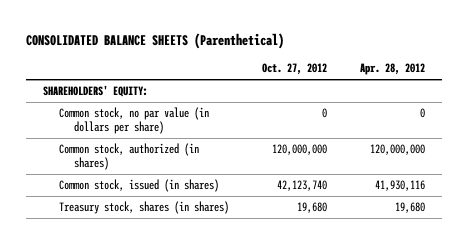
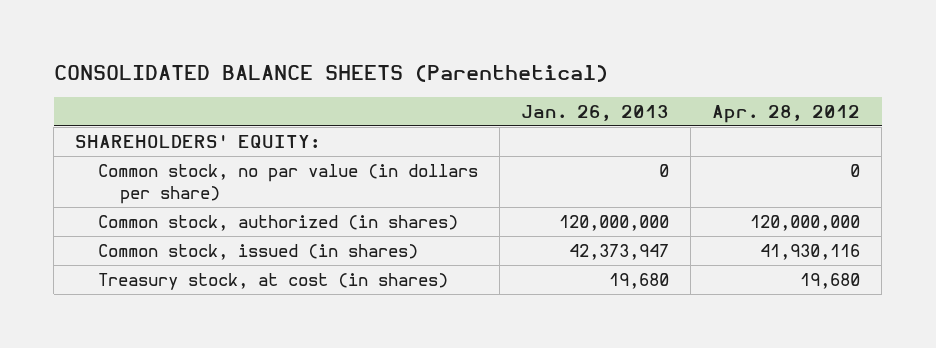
[261,63,327,76] Oct. 27, 2012 -> none
none -> [520,104,669,121] Jan. 26, 2013
[58,201,229,215] Treasury stock, shares (in shares) -> [97,272,448,290] Treasury stock, at cost (in shares)

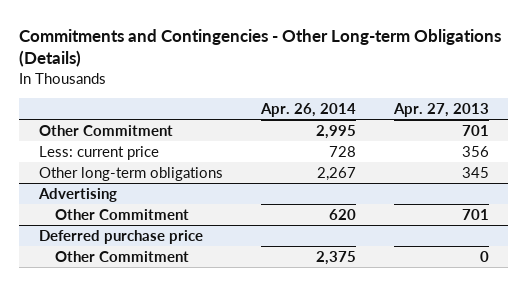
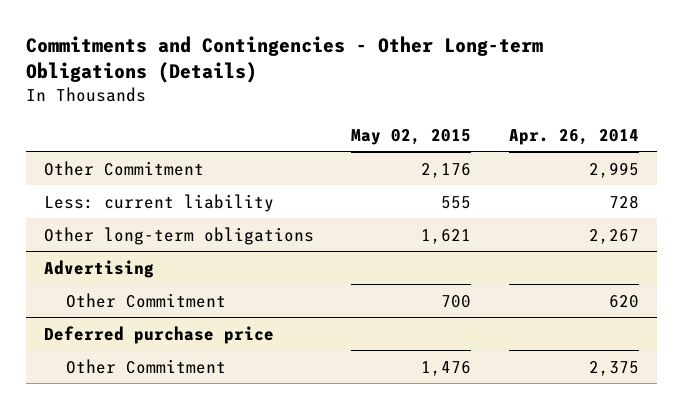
[392,102,489,117] Apr. 27, 2013 -> none
none -> [351,128,472,145] May 02, 2015
[38,145,159,160] Less: current price -> [44,193,275,212] Less: current liability

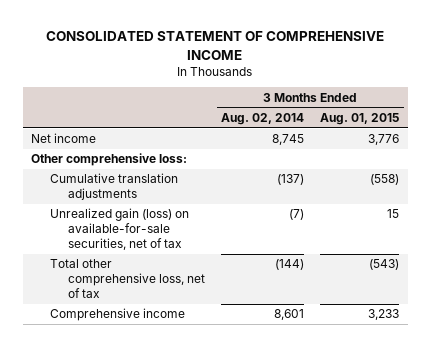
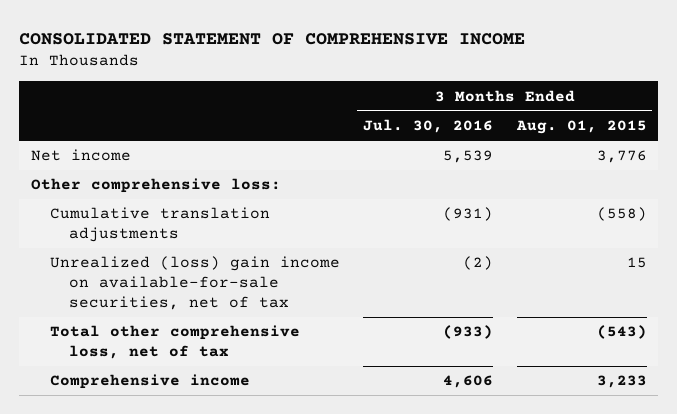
[221,113,305,126] Aug. 02, 2014 -> none
none -> [363,119,494,134] Jul. 30, 2016
[49,208,189,251] Unrealized gain (loss) on available-for-sale securities, net of tax -> [49,256,340,311] Unrealized (loss) gain income on available-for-sale securities, net of tax

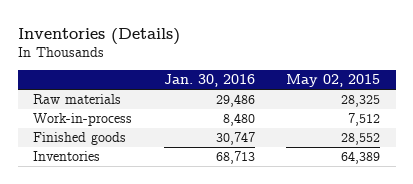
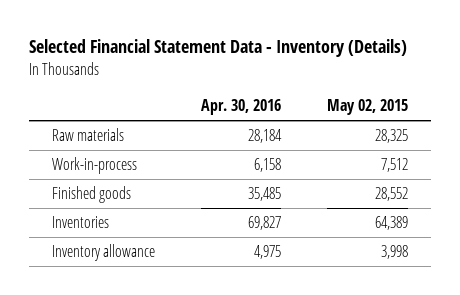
[17,27,180,45] Inventories (Details) -> [28,39,407,58] Selected Financial Statement Data - Inventory (Details)
[163,74,255,88] Jan. 30, 2016 -> none
none -> [200,98,281,115] Apr. 30, 2016
none -> [51,244,155,262] Inventory allowance

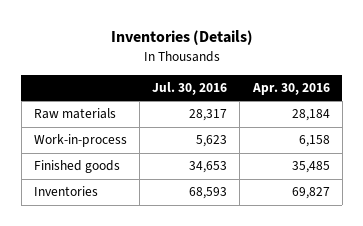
[28,39,407,58] Selected Financial Statement Data - Inventory (Details) -> [110,30,253,46] Inventories (Details)
[326,98,408,115] May 02, 2015 -> none
none -> [152,81,228,95] Jul. 30, 2016
[51,244,155,262] Inventory allowance -> none

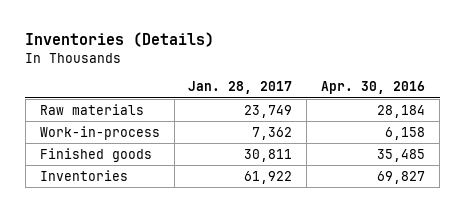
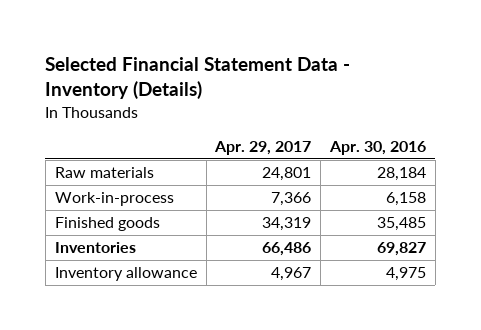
[25,32,215,48] Inventories (Details) -> [45,56,351,99] Selected Financial Statement Data - Inventory (Details)
[188,81,293,95] Jan. 28, 2017 -> none
none -> [214,141,312,156] Apr. 29, 2017
none -> [54,267,197,282] Inventory allowance

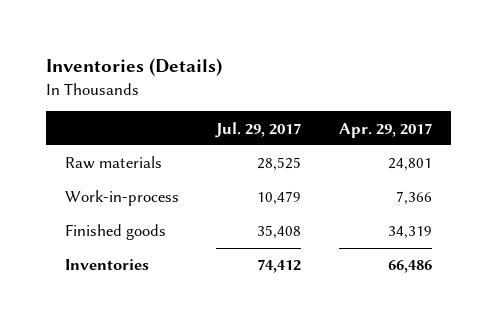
[45,56,351,99] Selected Financial Statement Data - Inventory (Details) -> [46,58,223,77] Inventories (Details)
[329,141,427,156] Apr. 30, 2016 -> none
none -> [215,121,302,138] Jul. 29, 2017
[54,267,197,282] Inventory allowance -> none

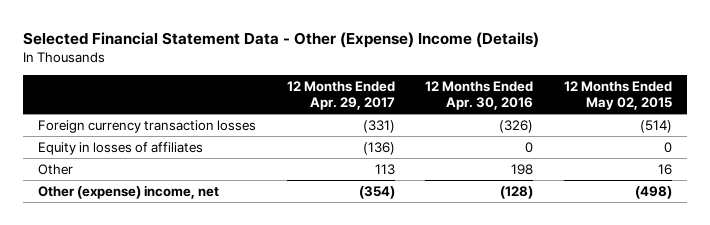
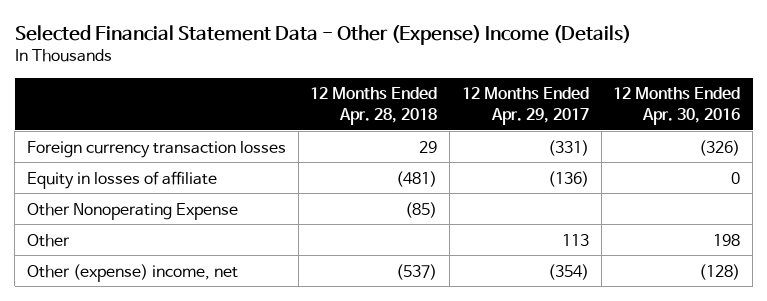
[563,81,672,110] 12 Months Ended May 02, 2015 -> none
none -> [310,87,438,125] 12 Months Ended Apr. 28, 2018
[38,141,204,155] Equity in losses of affiliates -> [26,170,217,189] Equity in losses of affiliate
none -> [26,202,238,220] Other Nonoperating Expense

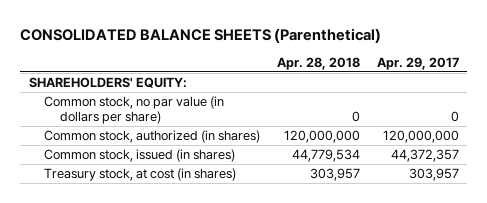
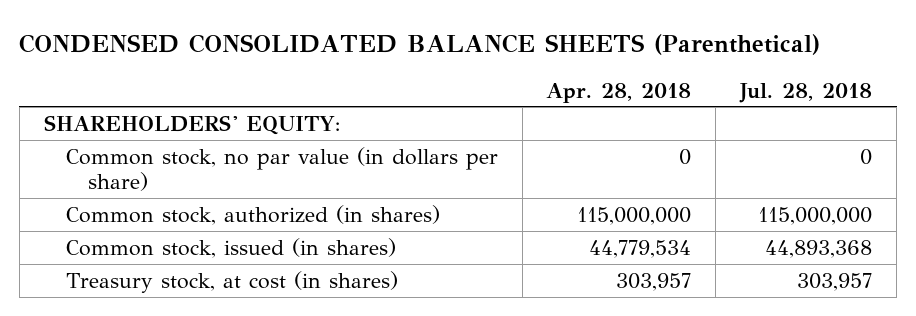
[20,28,382,44] CONSOLIDATED BALANCE SHEETS (Parenthetical) -> [19,34,821,56] CONDENSED CONSOLIDATED BALANCE SHEETS (Parenthetical)
[376,57,459,71] Apr. 29, 2017 -> none
none -> [739,82,873,103] Jul. 28, 2018
[284,130,361,144] 120,000,000 -> [577,206,692,225] 115,000,000

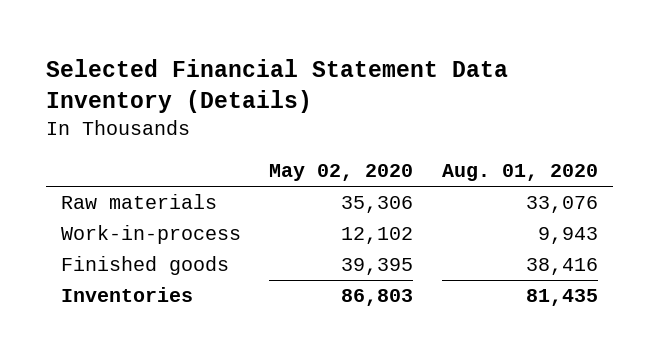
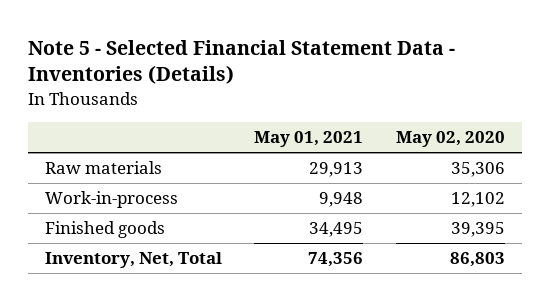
[46,59,509,114] Selected Financial Statement Data Inventory (Details) -> [28,39,456,85] Note 5 - Selected Financial Statement Data - Inventories (Details)
[442,164,599,182] Aug. 01, 2020 -> none
none -> [254,130,364,147] May 01, 2021
[60,287,193,303] Inventories -> [44,252,222,269] Inventory, Net, Total

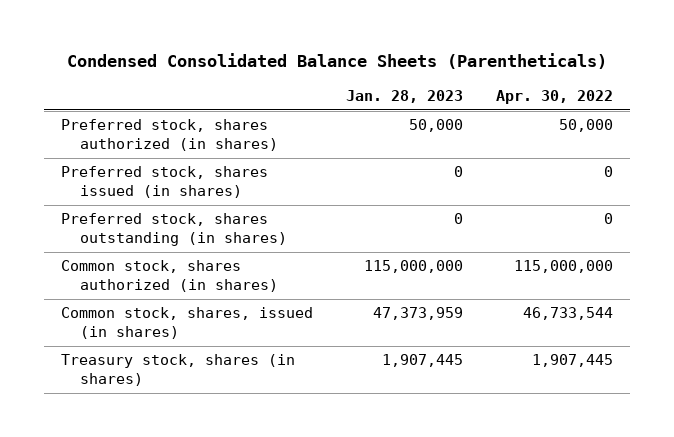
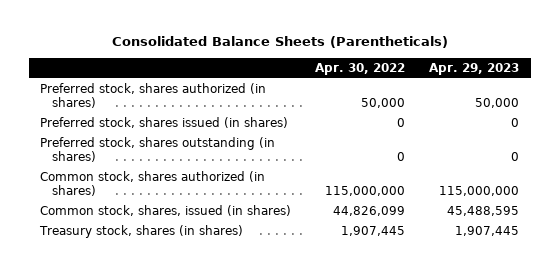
[67,53,608,70] Condensed Consolidated Balance Sheets (Parentheticals) -> [111,36,448,49] Consolidated Balance Sheets (Parentheticals)
[346,90,464,104] Jan. 28, 2023 -> none
none -> [428,63,519,76] Apr. 29, 2023
[523,307,614,321] 46,733,544 -> [333,206,406,217] 44,826,099

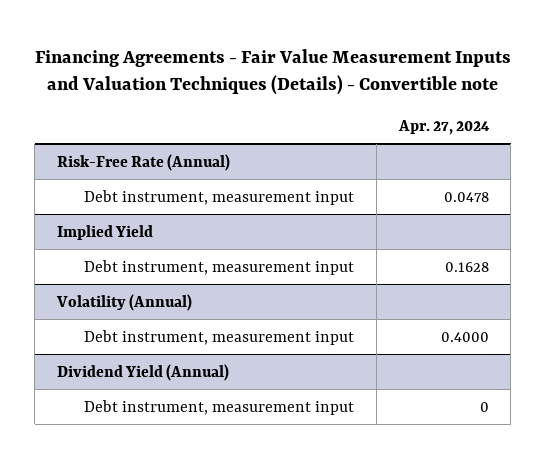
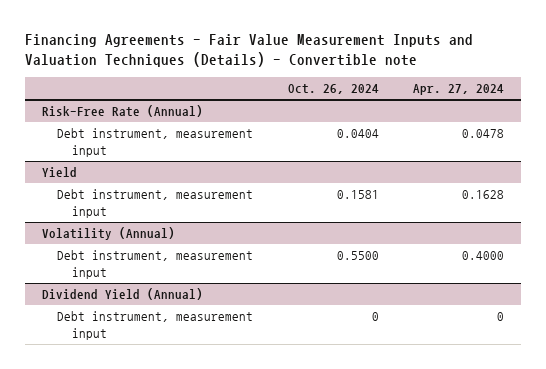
none -> [287,84,379,95] Oct. 26, 2024
[56,224,153,240] Implied Yield -> [41,167,77,178] Yield

